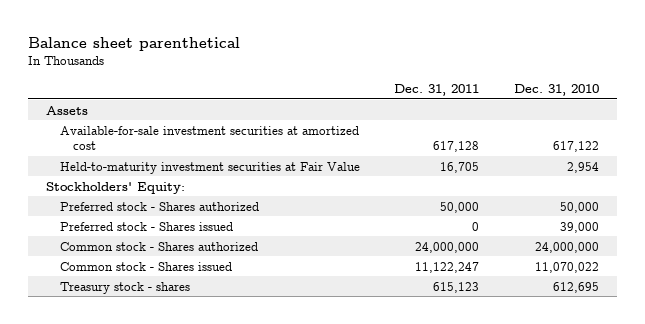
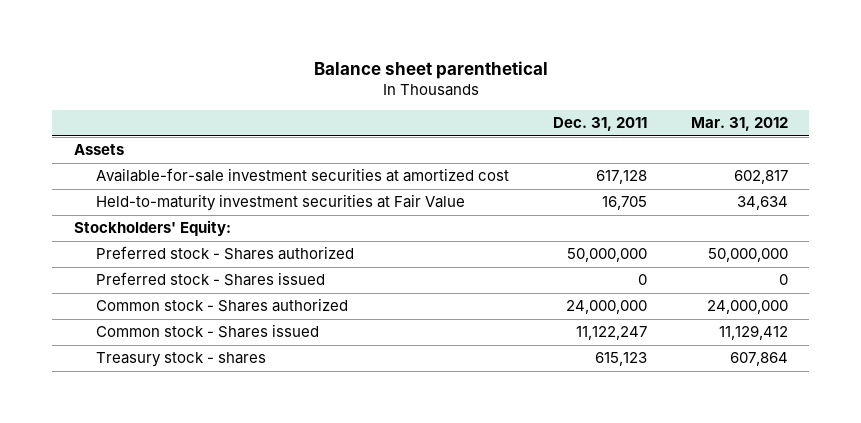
[514,83,600,96] Dec. 31, 2010 -> none
none -> [690,117,788,132] Mar. 31, 2012
[440,201,480,213] 50,000 -> [566,248,647,263] 50,000,000

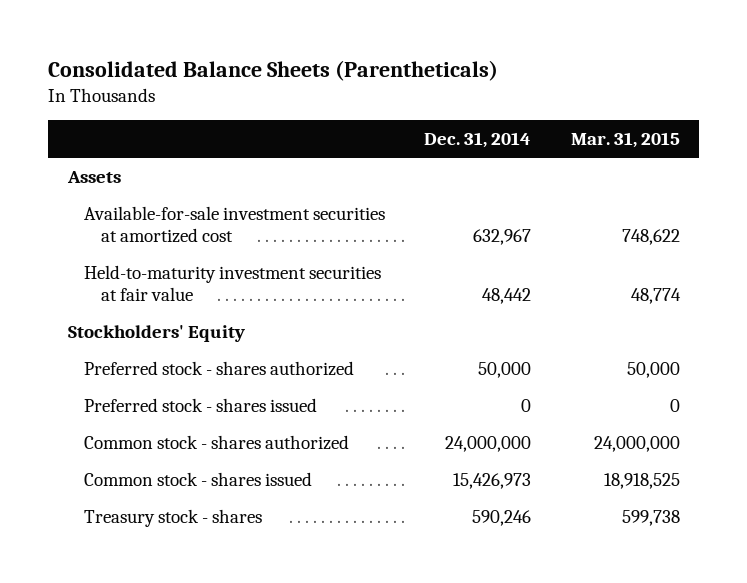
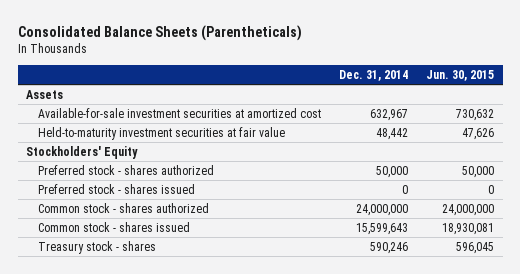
[570,131,680,148] Mar. 31, 2015 -> none
none -> [425,70,494,82] Jun. 30, 2015
[453,472,532,489] 15,426,973 -> [355,222,408,235] 15,599,643

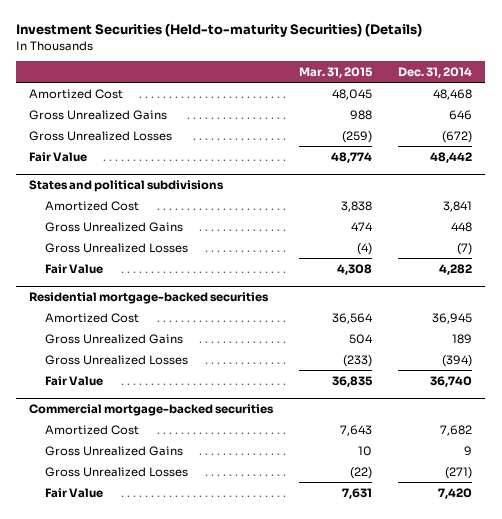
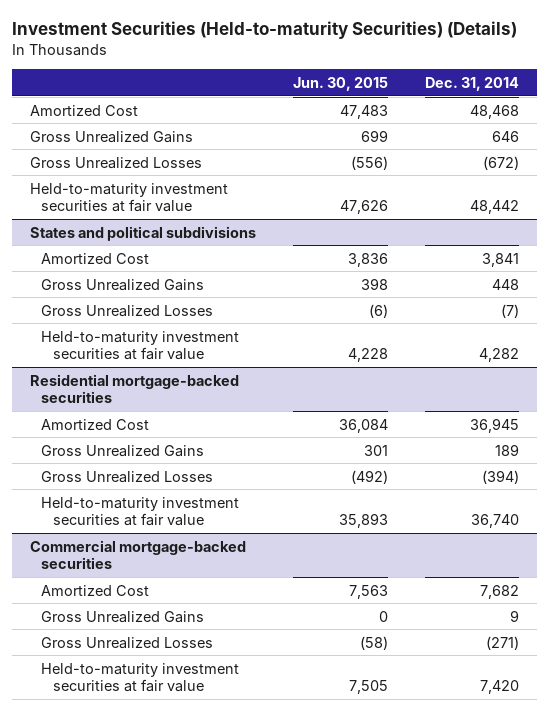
[299,66,374,78] Mar. 31, 2015 -> none
none -> [292,77,388,92] Jun. 30, 2015
[29,151,88,162] Fair Value -> [30,182,229,213] Held-to-maturity investment securities at fair value
[45,263,104,274] Fair Value -> [41,330,240,361] Held-to-maturity investment securities at fair value
[45,375,104,386] Fair Value -> [41,496,240,527] Held-to-maturity investment securities at fair value
[45,487,104,498] Fair Value -> [41,662,240,693] Held-to-maturity investment securities at fair value

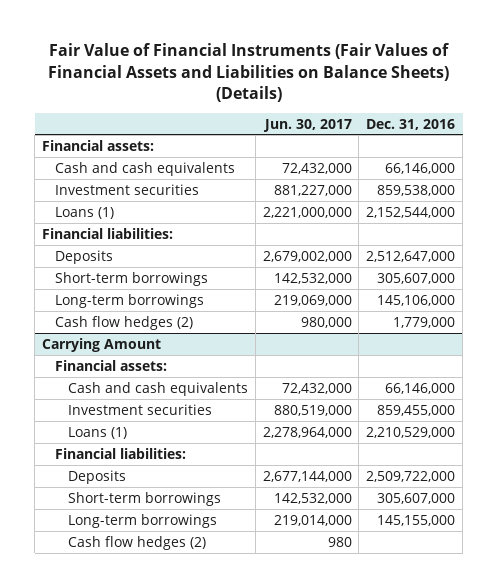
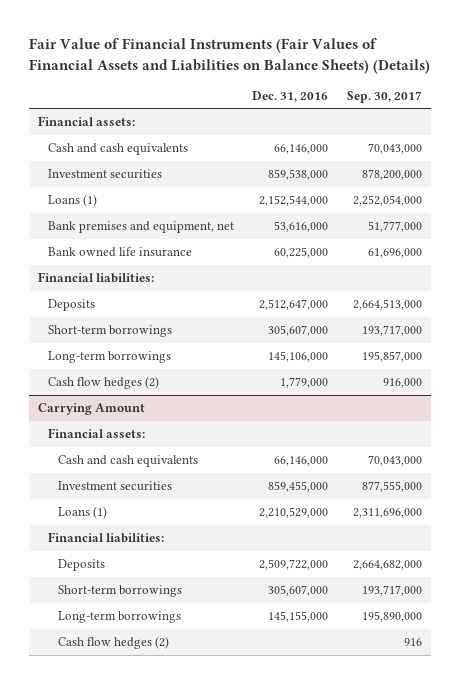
[262,118,352,132] Jun. 30, 2017 -> none
none -> [346,90,422,103] Sep. 30, 2017
none -> [48,221,235,234] Bank premises and equipment, net
none -> [48,247,193,258] Bank owned life insurance

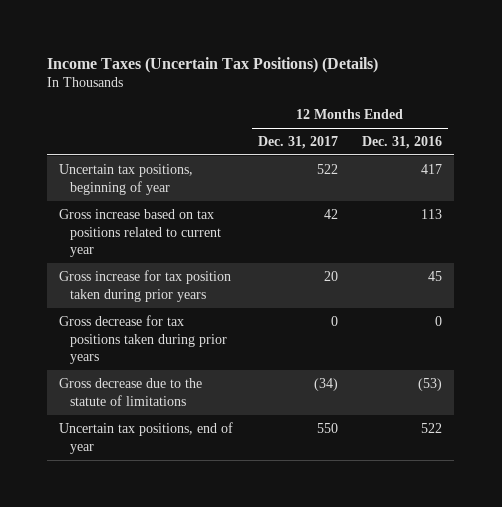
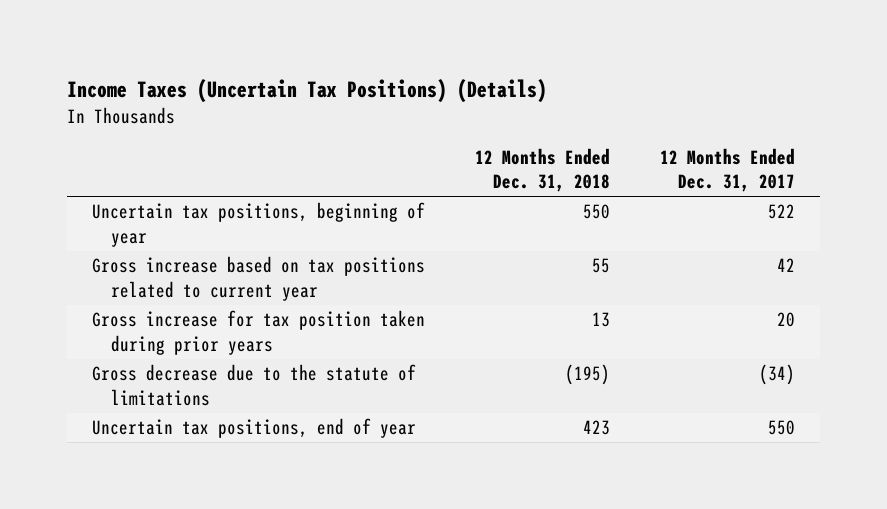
[362,136,443,150] Dec. 31, 2016 -> none
none -> [475,147,611,193] 12 Months Ended Dec. 31, 2018
[59,314,228,365] Gross decrease for tax positions taken during prior years -> none

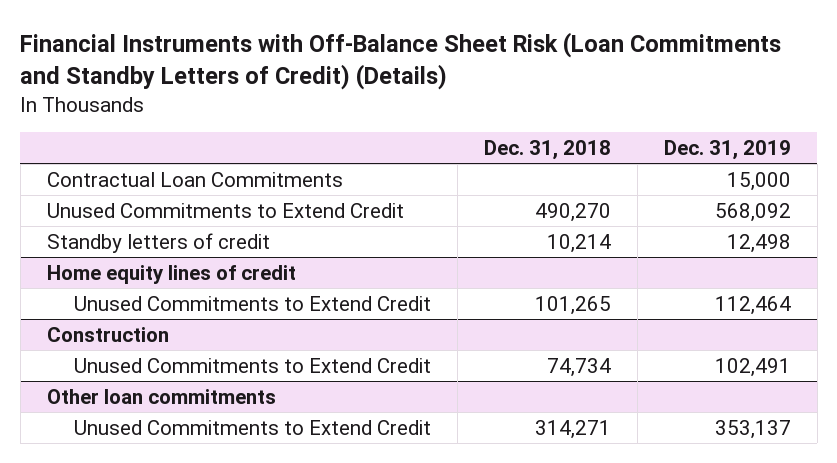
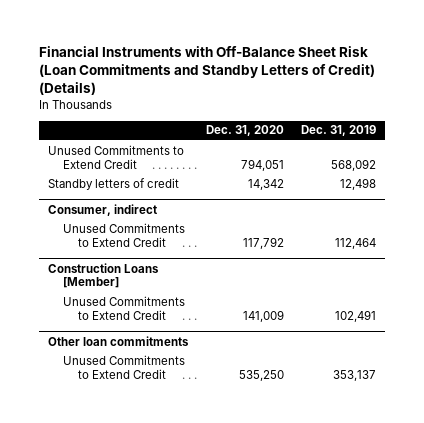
[484,140,612,161] Dec. 31, 2018 -> none
none -> [205,125,284,137] Dec. 31, 2020
[46,171,343,187] Contractual Loan Commitments -> none
[46,264,296,284] Home equity lines of credit -> [47,203,157,216] Consumer, indirect
[46,326,169,342] Construction -> [47,262,159,289] Construction Loans [Member]

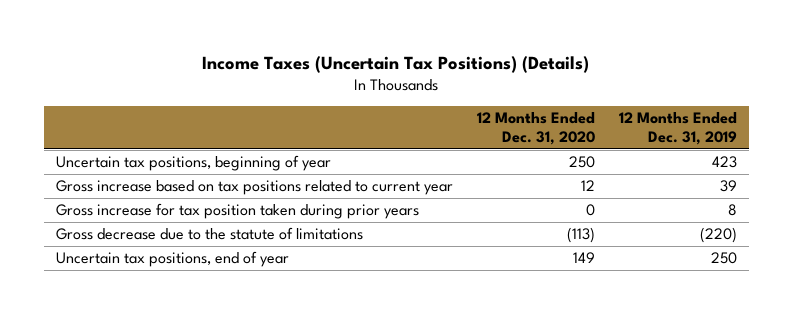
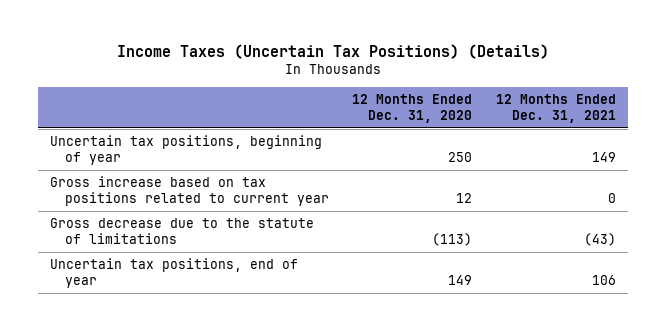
[618,112,737,146] 12 Months Ended Dec. 31, 2019 -> none
none -> [495,93,616,123] 12 Months Ended Dec. 31, 2021
[56,203,420,220] Gross increase for tax position taken during prior years -> none

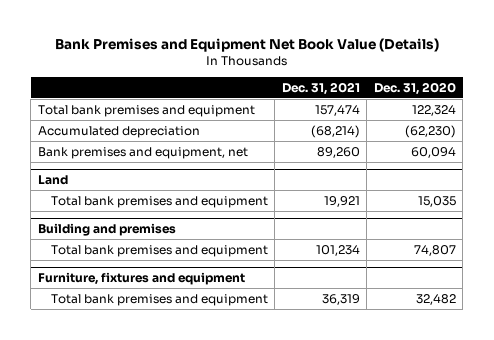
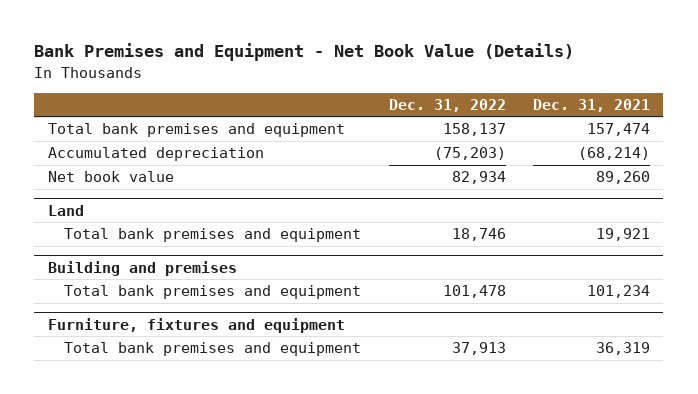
[54,38,439,53] Bank Premises and Equipment Net Book Value (Details) -> [34,43,575,62] Bank Premises and Equipment - Net Book Value (Details)
[373,81,456,95] Dec. 31, 2020 -> none
none -> [388,98,506,112] Dec. 31, 2022
[37,146,248,159] Bank premises and equipment, net -> [47,171,174,183] Net book value

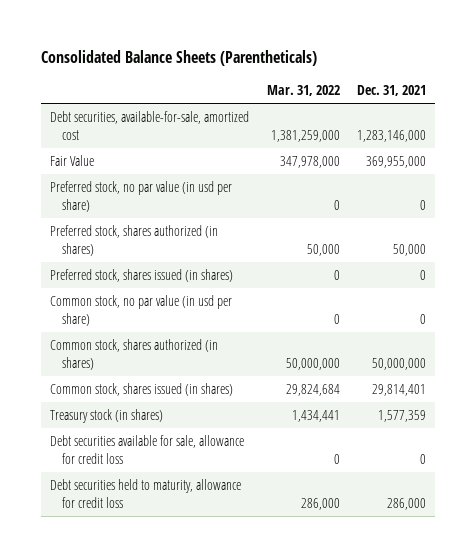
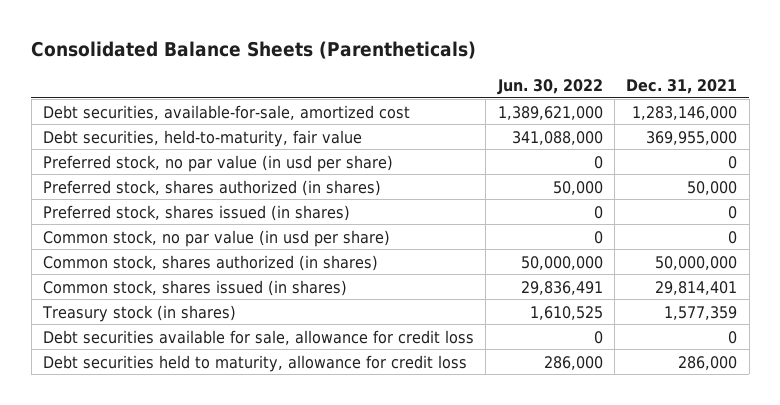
[266,85,340,97] Mar. 31, 2022 -> none
none -> [496,78,603,95] Jun. 30, 2022
[50,155,95,167] Fair Value -> [43,129,363,147] Debt securities, held-to-maturity, fair value

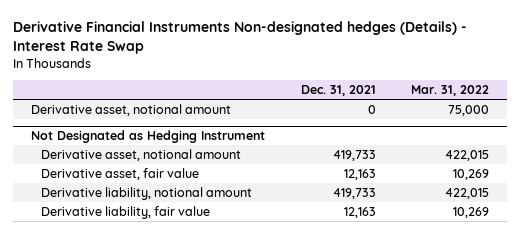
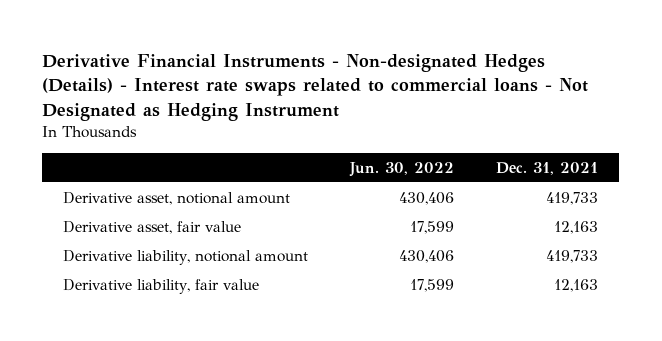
[13,21,468,55] Derivative Financial Instruments Non-designated hedges (Details) - Interest Rate Swap -> [42,53,589,121] Derivative Financial Instruments - Non-designated Hedges (Details) - Interest rate swaps related to commercial loans - Not Designated as Hedging Instrument
[411,85,490,97] Mar. 31, 2022 -> none
none -> [349,161,455,177] Jun. 30, 2022
[31,103,232,116] Derivative asset, notional amount -> none
[31,130,266,144] Not Designated as Hedging Instrument -> none

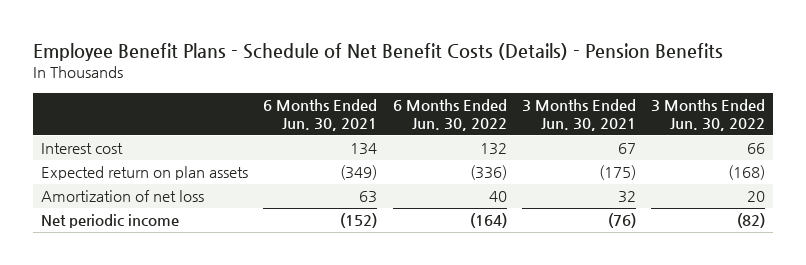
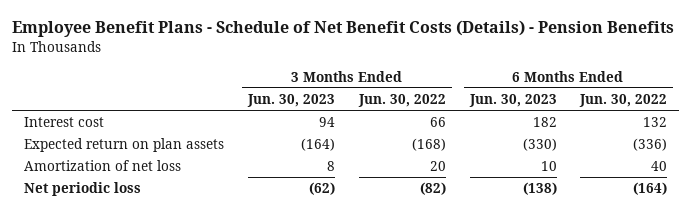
[263,98,378,132] 6 Months Ended Jun. 30, 2021 -> none
[521,98,636,132] 3 Months Ended Jun. 30, 2021 -> none
none -> [246,93,335,107] Jun. 30, 2023
none -> [468,93,557,107] Jun. 30, 2023
[41,214,180,229] Net periodic income -> [23,182,141,197] Net periodic loss

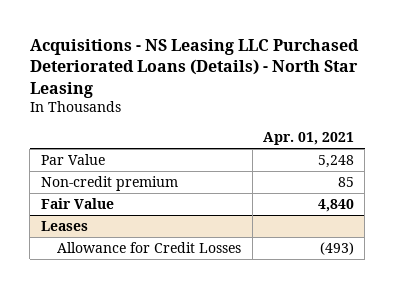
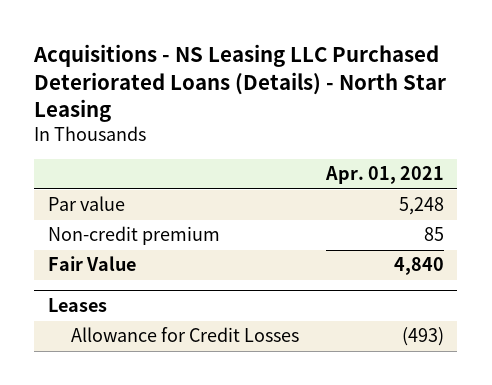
[40,154,105,166] Par Value -> [47,196,125,212] Par value

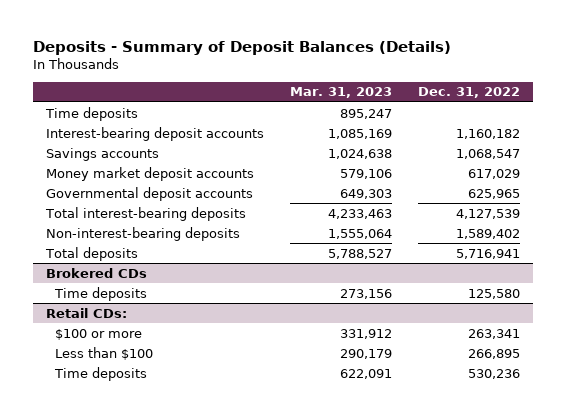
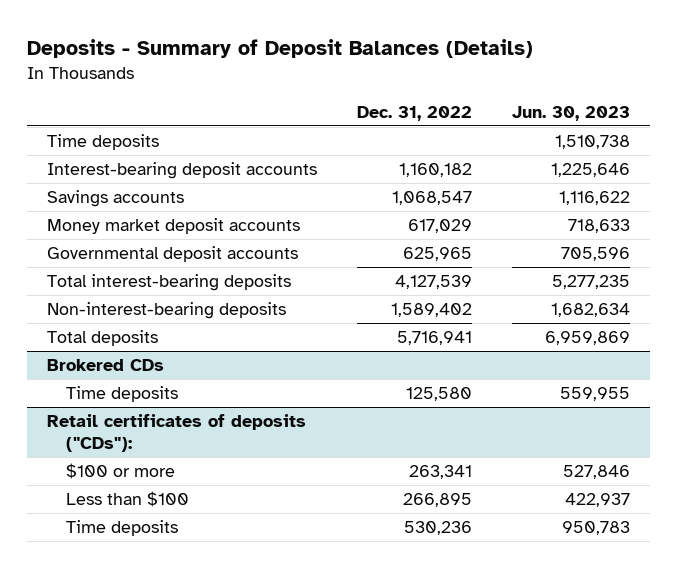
[290,87,393,99] Mar. 31, 2023 -> none
none -> [511,105,630,121] Jun. 30, 2023
[46,307,128,318] Retail CDs: -> [47,414,307,452] Retail certificates of deposits ("CDs"):

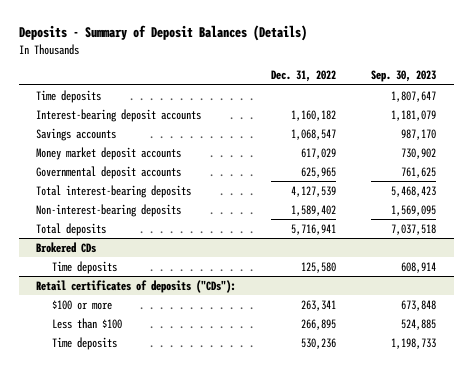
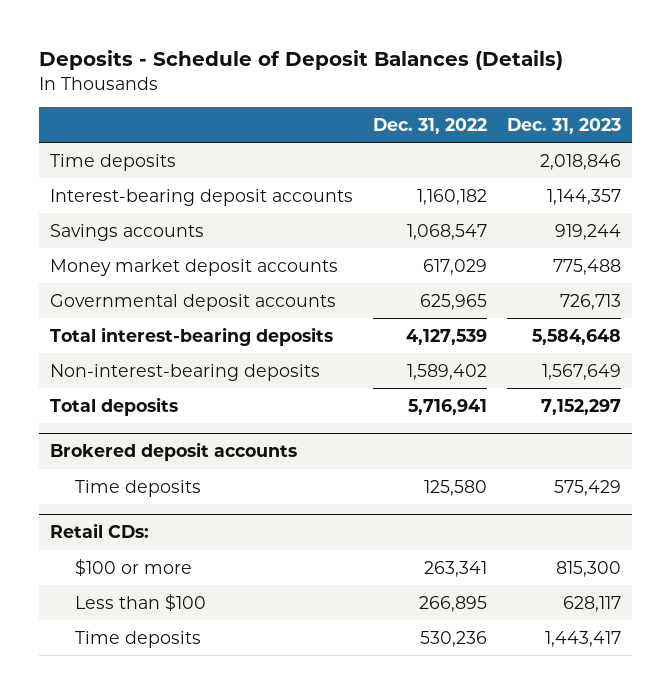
[18,25,307,42] Deposits - Summary of Deposit Balances (Details) -> [39,50,564,71] Deposits - Schedule of Deposit Balances (Details)
[371,70,437,83] Sep. 30, 2023 -> none
none -> [507,117,622,134] Dec. 31, 2023
[36,241,97,253] Brokered CDs -> [49,442,297,462] Brokered deposit accounts
[36,279,237,293] Retail certificates of deposits ("CDs"): -> [49,523,149,539] Retail CDs:

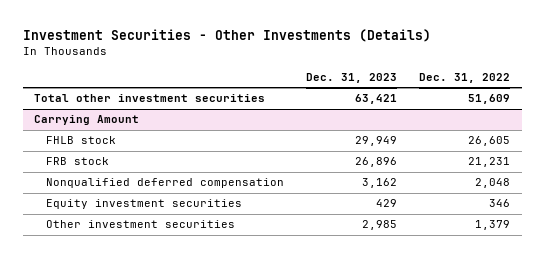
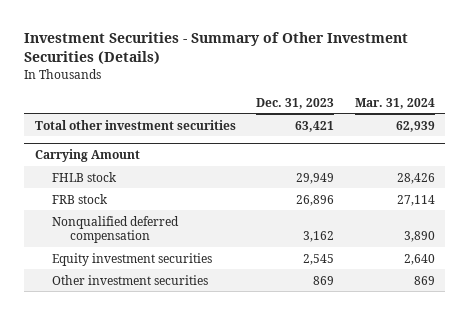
[23,29,432,43] Investment Securities - Other Investments (Details) -> [24,32,409,65] Investment Securities - Summary of Other Investment Securities (Details)
[419,72,511,83] Dec. 31, 2022 -> none
none -> [354,97,435,109] Mar. 31, 2024
[376,199,398,208] 429 -> [303,253,335,265] 2,545
[362,220,398,231] 2,985 -> [313,275,335,285] 869

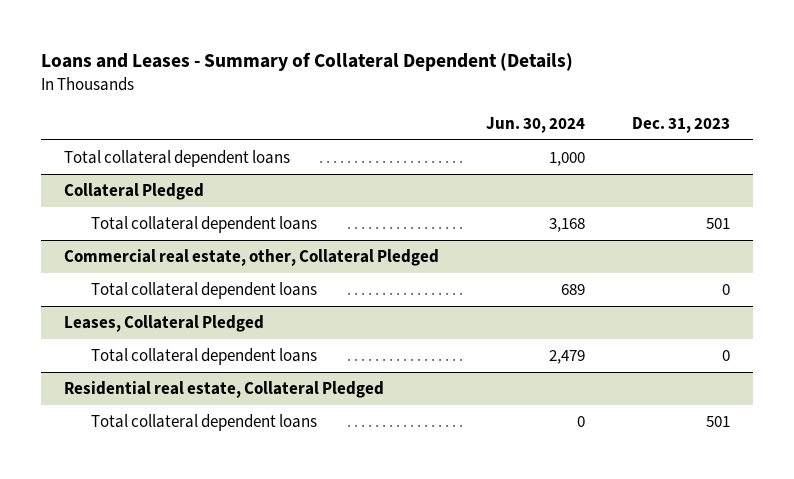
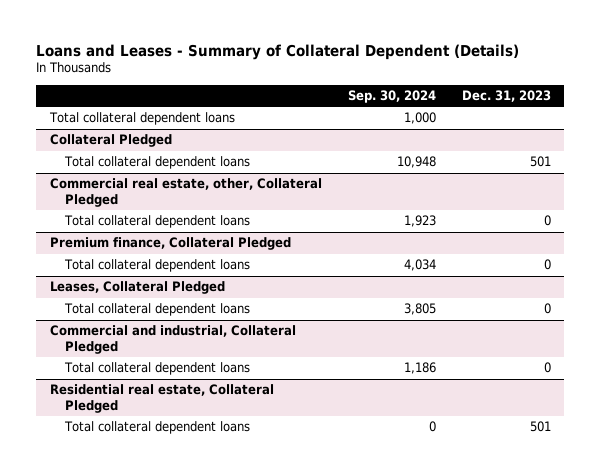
[485,117,585,134] Jun. 30, 2024 -> none
none -> [347,90,436,104] Sep. 30, 2024
none -> [49,237,291,251] Premium finance, Collateral Pledged
none -> [63,259,250,273] Total collateral dependent loans
none -> [49,325,296,355] Commercial and industrial, Collateral Pledged
none -> [63,362,250,376] Total collateral dependent loans

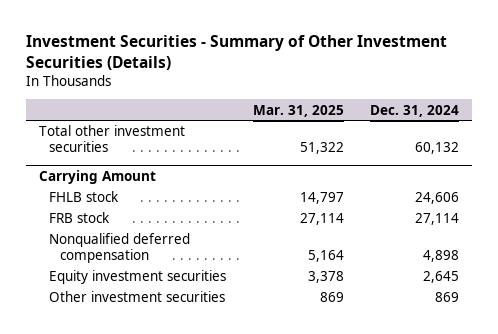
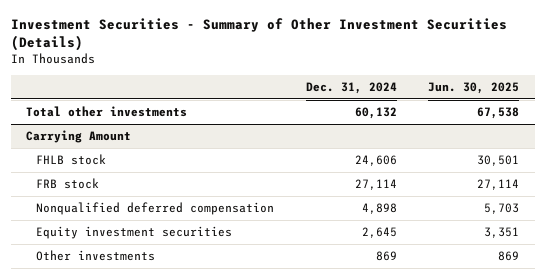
[252,104,344,117] Mar. 31, 2025 -> none
none -> [428,82,520,95] Jun. 30, 2025
[39,125,186,153] Total other investment securities -> [26,106,188,118] Total other investments
[49,291,226,303] Other investment securities -> [36,250,156,262] Other investments

